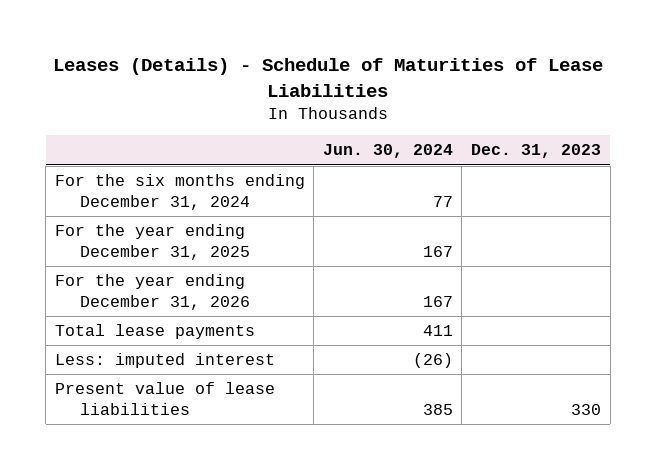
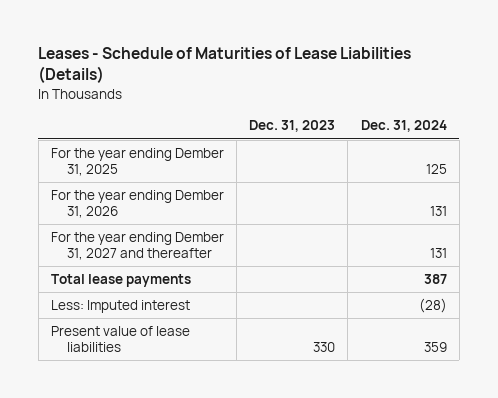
[52,58,603,97] Leases (Details) - Schedule of Maturities of Lease Liabilities -> [38,47,412,84] Leases - Schedule of Maturities of Lease Liabilities (Details)
[322,144,453,159] Jun. 30, 2024 -> none
none -> [360,120,447,133] Dec. 31, 2024
[54,174,305,210] For the six months ending December 31, 2024 -> none
[54,224,250,260] For the year ending December 31, 2025 -> [50,148,224,176] For the year ending Dember 31, 2025
[54,274,250,310] For the year ending December 31, 2026 -> [50,190,224,218] For the year ending Dember 31, 2026
none -> [50,232,224,260] For the year ending Dember 31, 2027 and thereafter
[54,353,275,369] Less: imputed interest -> [50,300,190,314] Less: Imputed interest

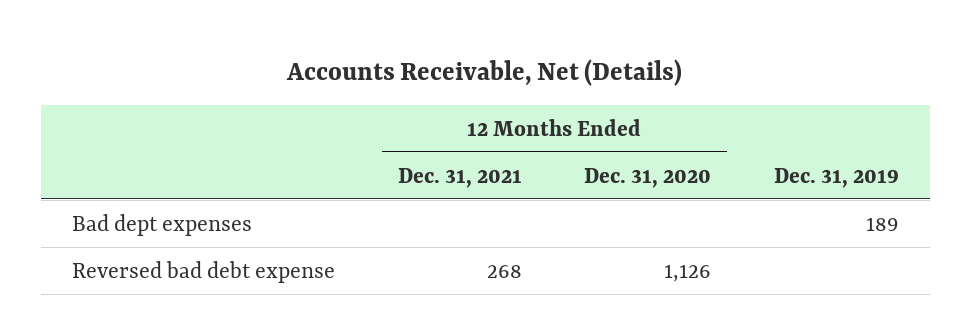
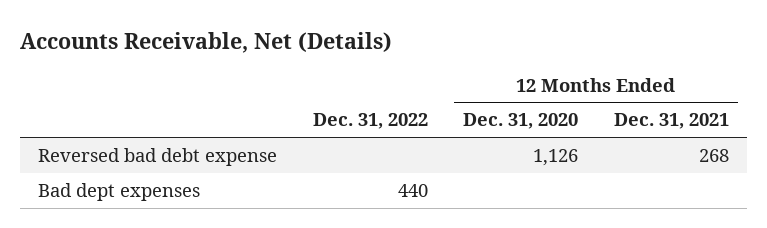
[773,167,899,188] Dec. 31, 2019 -> none
none -> [312,113,428,130] Dec. 31, 2022
[72,213,253,236] Bad dept expenses -> [38,183,201,202] Bad dept expenses

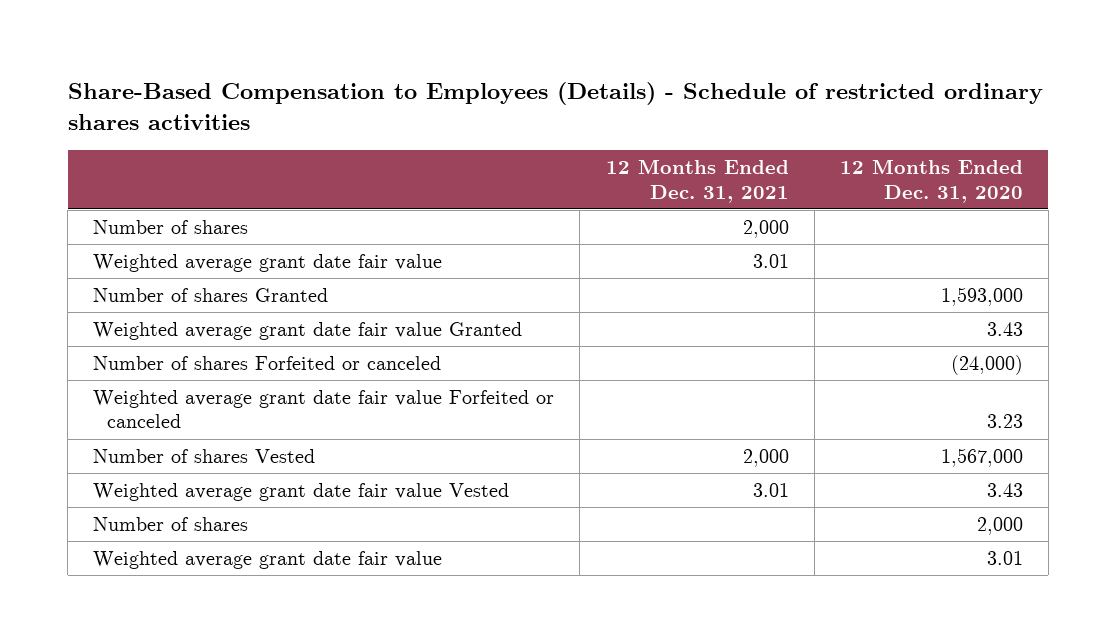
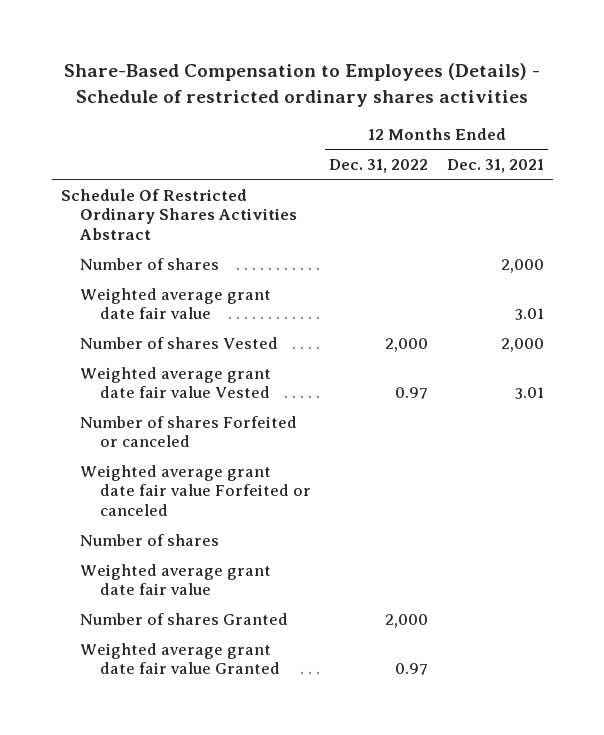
[839,159,1023,203] 12 Months Ended Dec. 31, 2020 -> none
none -> [329,158,429,173] Dec. 31, 2022
none -> [60,188,298,240] Schedule Of Restricted Ordinary Shares Activities Abstract
[93,356,442,371] Number of shares Forfeited or canceled -> [80,415,298,448] Number of shares Forfeited or canceled
[93,390,555,429] Weighted average grant date fair value Forfeited or canceled -> [80,464,312,516] Weighted average grant date fair value Forfeited or canceled
[93,288,329,303] Number of shares Granted -> [80,612,289,625] Number of shares Granted
[93,322,523,341] Weighted average grant date fair value Granted -> [80,642,281,675] Weighted average grant date fair value Granted

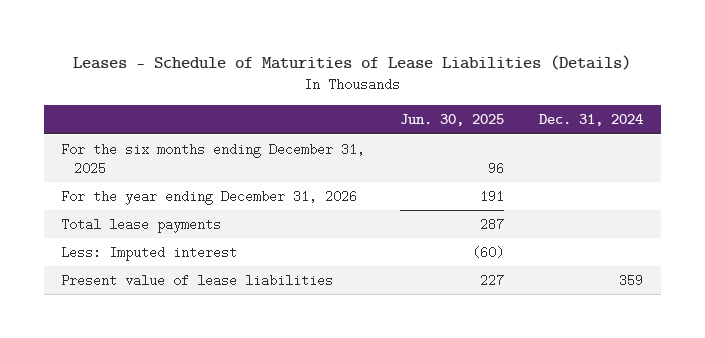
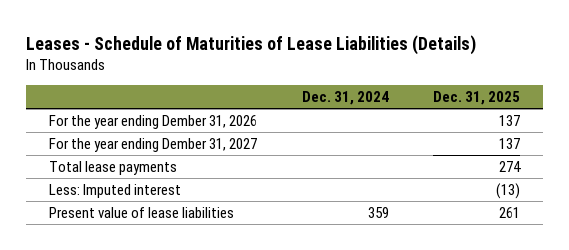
[400,114,505,127] Jun. 30, 2025 -> none
none -> [433,91,521,106] Dec. 31, 2025
[61,143,366,175] For the six months ending December 31, 2025 -> none
[61,190,358,206] For the year ending December 31, 2026 -> [48,114,257,129] For the year ending Dember 31, 2026
none -> [48,137,257,152] For the year ending Dember 31, 2027

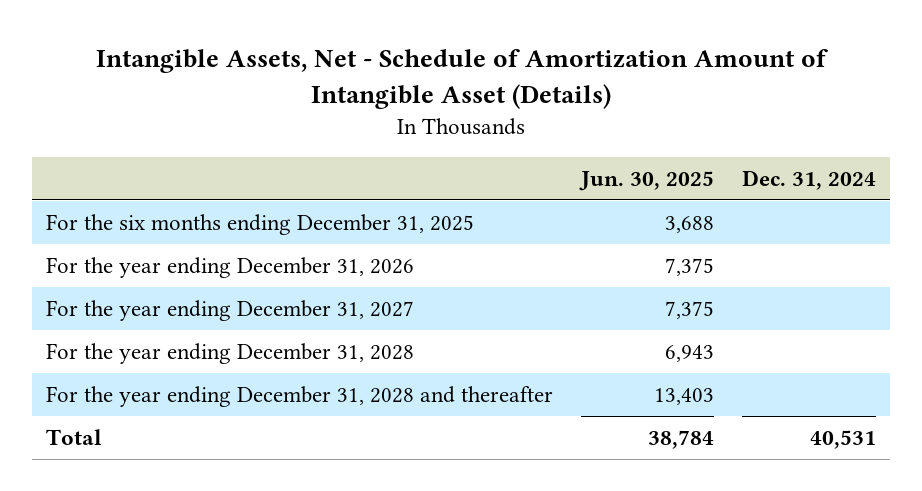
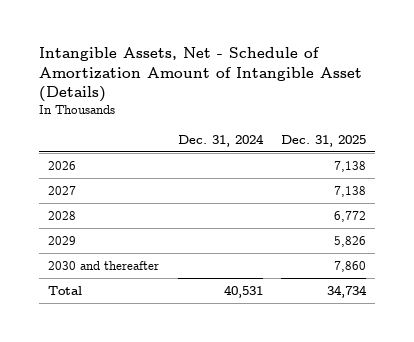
[578,170,714,191] Jun. 30, 2025 -> none
none -> [281,134,367,147] Dec. 31, 2025
[45,213,474,235] For the six months ending December 31, 2025 -> none
[45,256,414,278] For the year ending December 31, 2026 -> [48,160,77,170] 2026
[45,299,414,321] For the year ending December 31, 2027 -> [48,185,77,195] 2027
[45,342,414,364] For the year ending December 31, 2028 -> [48,210,77,220] 2028
[45,385,553,407] For the year ending December 31, 2028 and thereafter -> [48,235,77,245] 2029
none -> [48,260,160,270] 2030 and thereafter

